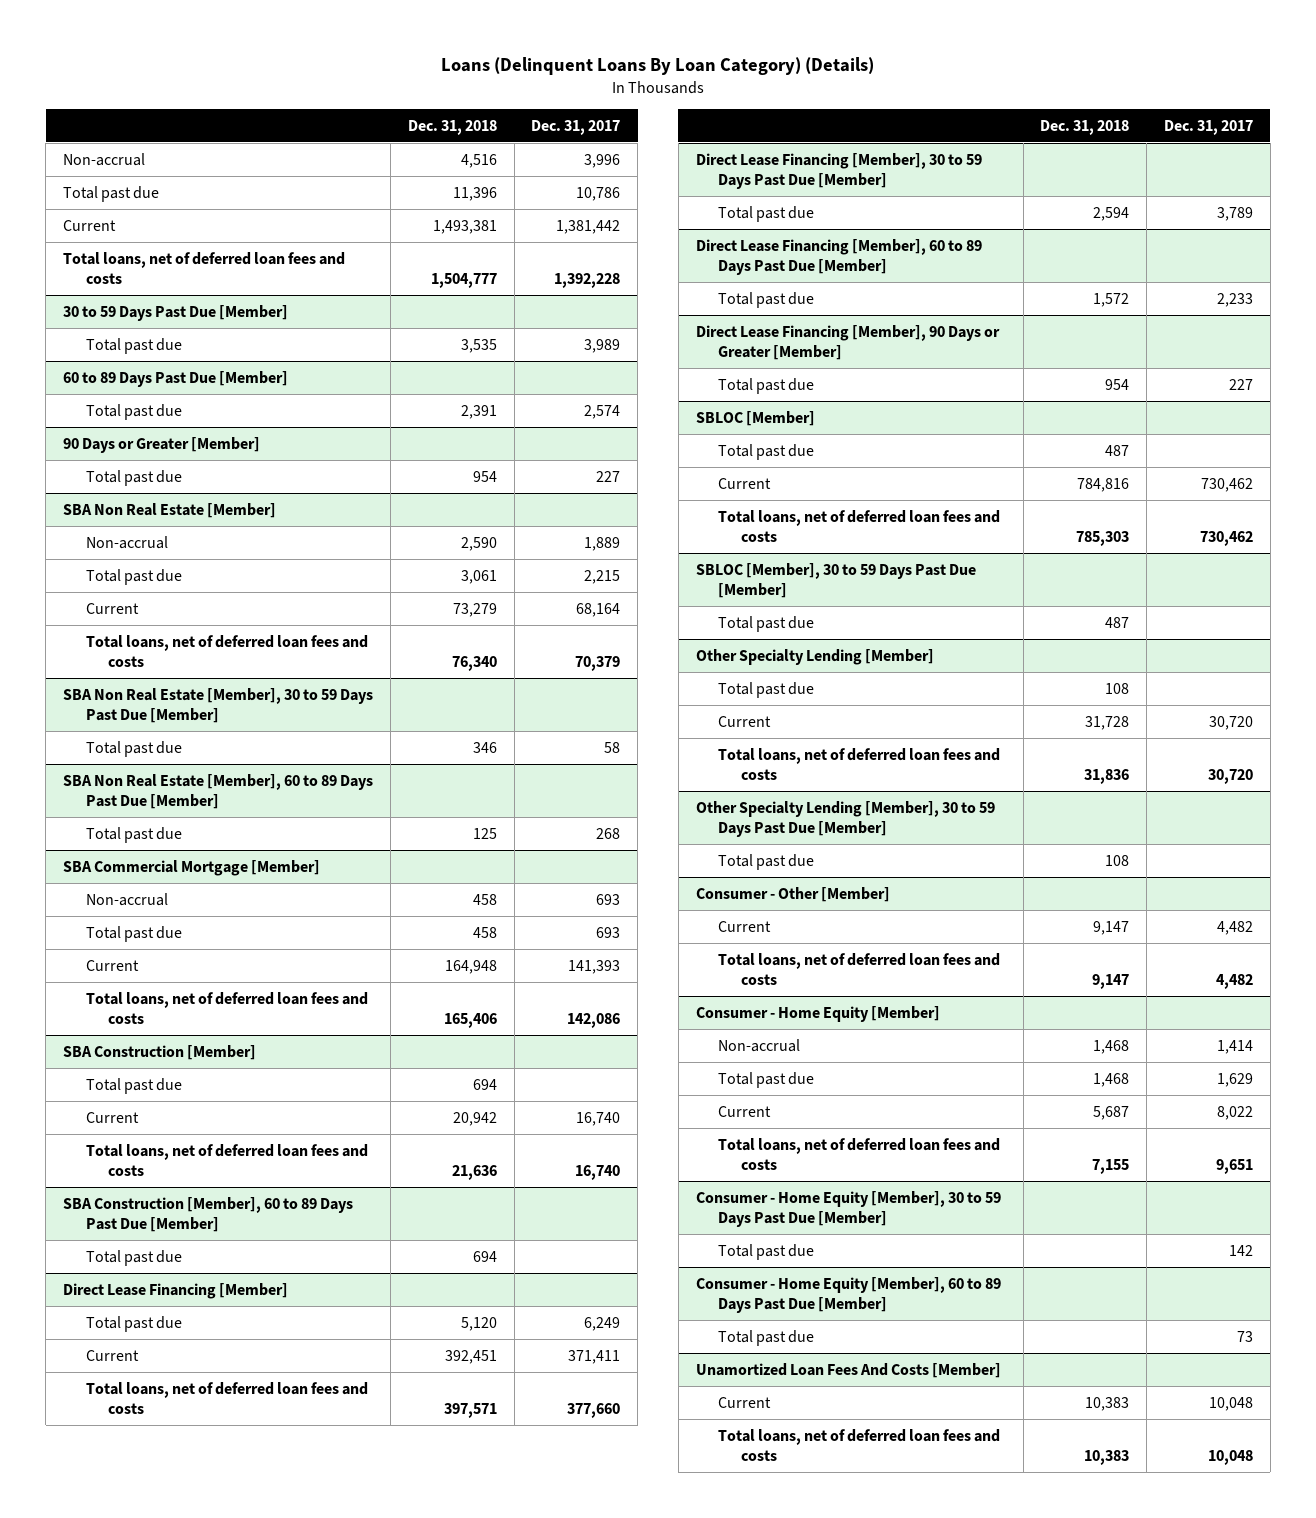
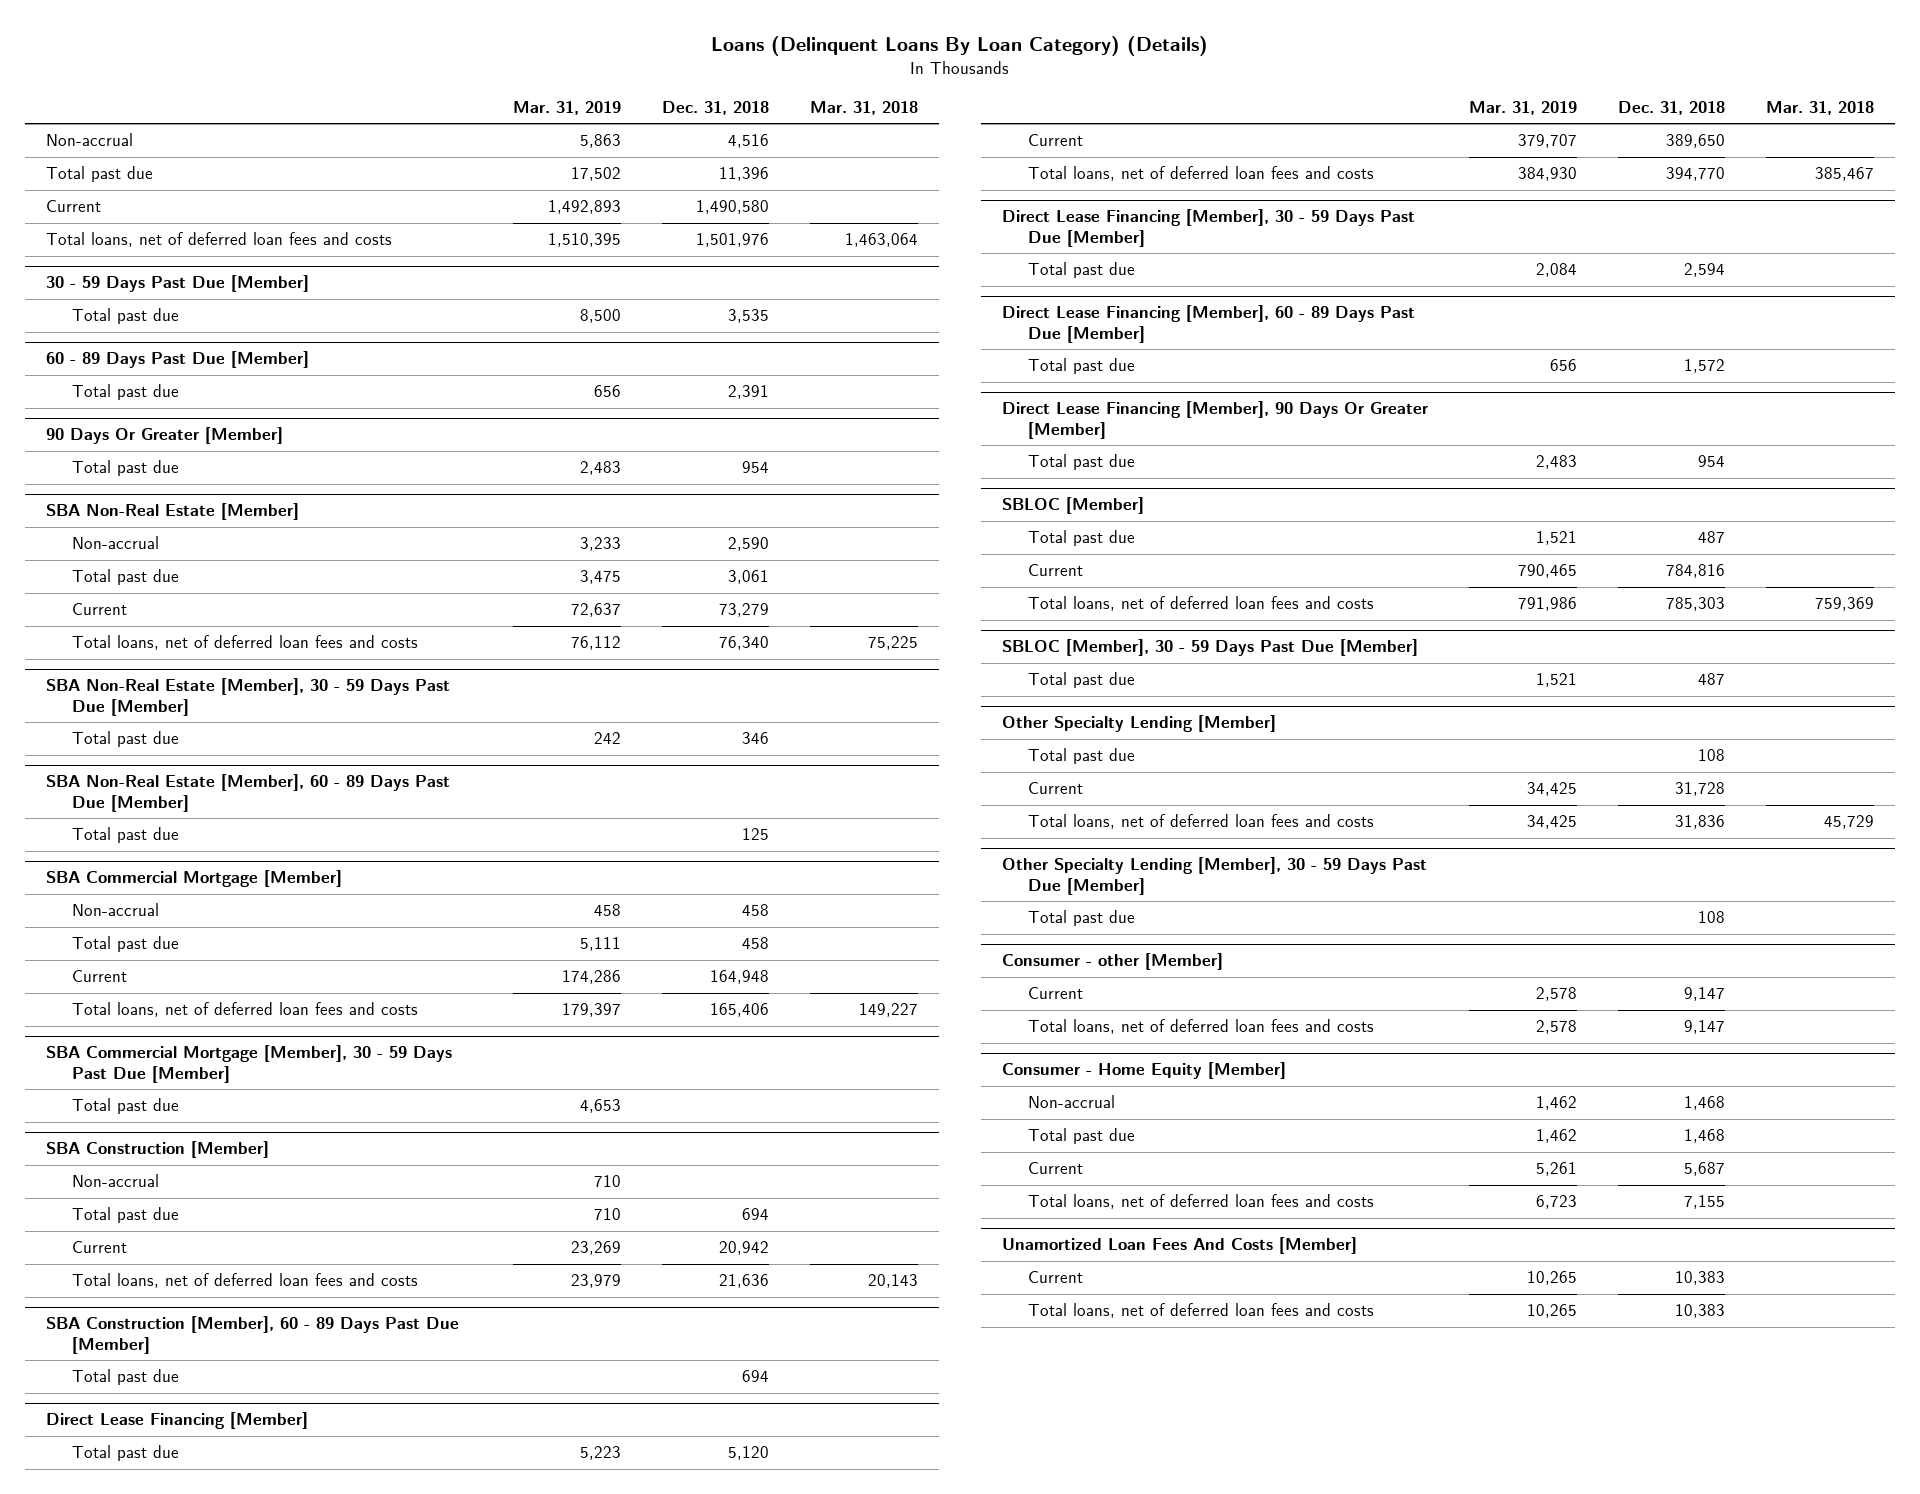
[531,119,621,135] Dec. 31, 2017 -> none
none -> [512,100,621,115] Mar. 31, 2019
none -> [810,100,919,115] Mar. 31, 2018
[432,219,497,234] 1,493,381 -> [696,200,770,215] 1,490,580
[430,273,497,289] 1,504,777 -> [696,233,770,248] 1,501,976
[63,304,289,321] 30 to 59 Days Past Due [Member] -> [45,275,309,293] 30 - 59 Days Past Due [Member]
[63,370,289,387] 60 to 89 Days Past Due [Member] -> [45,351,309,369] 60 - 89 Days Past Due [Member]
[63,436,261,453] 90 Days or Greater [Member] -> [45,427,283,445] 90 Days Or Greater [Member]
[63,502,277,518] SBA Non Real Estate [Member] -> [45,503,299,521] SBA Non-Real Estate [Member]
[63,687,374,724] SBA Non Real Estate [Member], 30 to 59 Days Past Due [Member] -> [45,678,450,716] SBA Non-Real Estate [Member], 30 - 59 Days Past Due [Member]
[63,773,374,810] SBA Non Real Estate [Member], 60 to 89 Days Past Due [Member] -> [45,774,450,812] SBA Non-Real Estate [Member], 60 - 89 Days Past Due [Member]
none -> [45,1045,452,1083] SBA Commercial Mortgage [Member], 30 - 59 Days Past Due [Member]
none -> [71,1098,179,1115] Total past due
none -> [71,1174,159,1188] Non-accrual
[63,1196,354,1233] SBA Construction [Member], 60 to 89 Days Past Due [Member] -> [45,1316,459,1354] SBA Construction [Member], 60 - 89 Days Past Due [Member]
[444,1349,497,1364] 392,451 -> [1666,134,1726,149] 389,650
[443,1403,497,1419] 397,571 -> [1666,167,1726,182] 394,770
[695,152,982,190] Direct Lease Financing [Member], 30 to 59 Days Past Due [Member] -> [1001,209,1415,247] Direct Lease Financing [Member], 30 - 59 Days Past Due [Member]
[695,238,982,276] Direct Lease Financing [Member], 60 to 89 Days Past Due [Member] -> [1001,305,1415,343] Direct Lease Financing [Member], 60 - 89 Days Past Due [Member]
[695,324,1000,361] Direct Lease Financing [Member], 90 Days or Greater [Member] -> [1001,401,1429,439] Direct Lease Financing [Member], 90 Days Or Greater [Member]
[695,562,976,599] SBLOC [Member], 30 to 59 Days Past Due [Member] -> [1001,639,1418,657] SBLOC [Member], 30 - 59 Days Past Due [Member]
[695,800,995,838] Other Specialty Lending [Member], 30 to 59 Days Past Due [Member] -> [1001,857,1427,895] Other Specialty Lending [Member], 30 - 59 Days Past Due [Member]
[695,886,890,902] Consumer - Other [Member] -> [1001,953,1223,971] Consumer - other [Member]
[695,1190,1001,1228] Consumer - Home Equity [Member], 30 to 59 Days Past Due [Member] -> none
[718,1243,815,1260] Total past due -> none
[695,1276,1001,1314] Consumer - Home Equity [Member], 60 to 89 Days Past Due [Member] -> none
[718,1329,815,1346] Total past due -> none

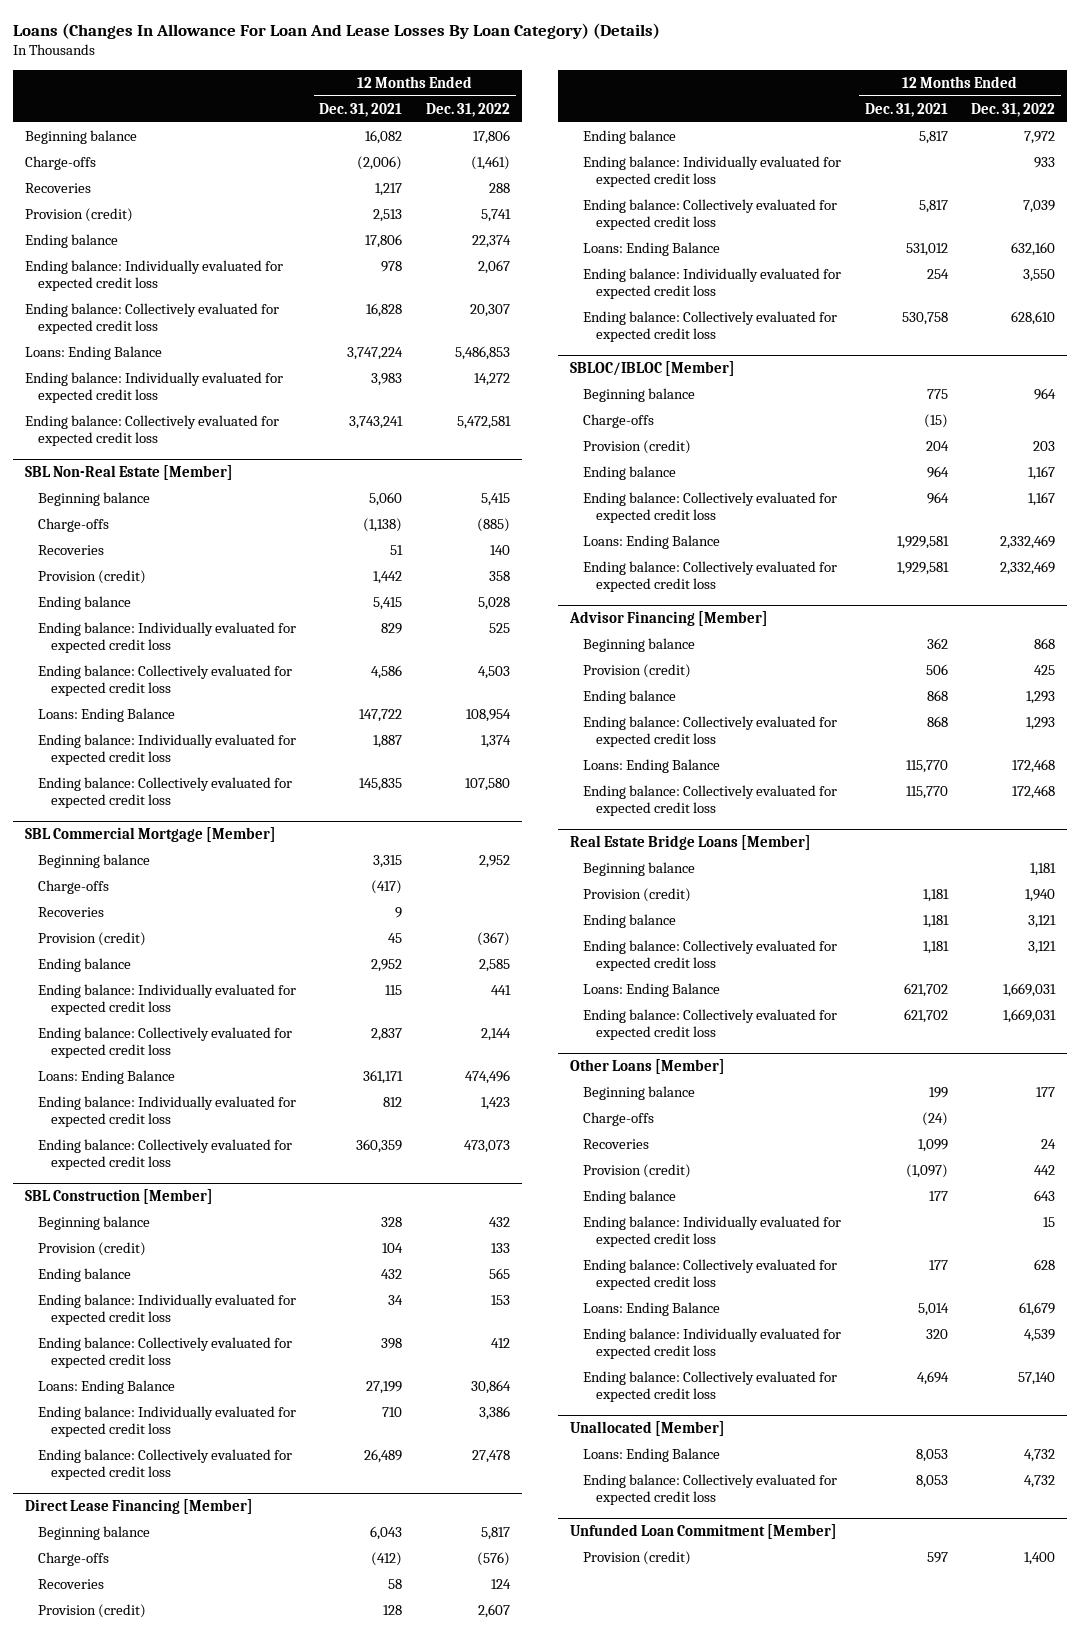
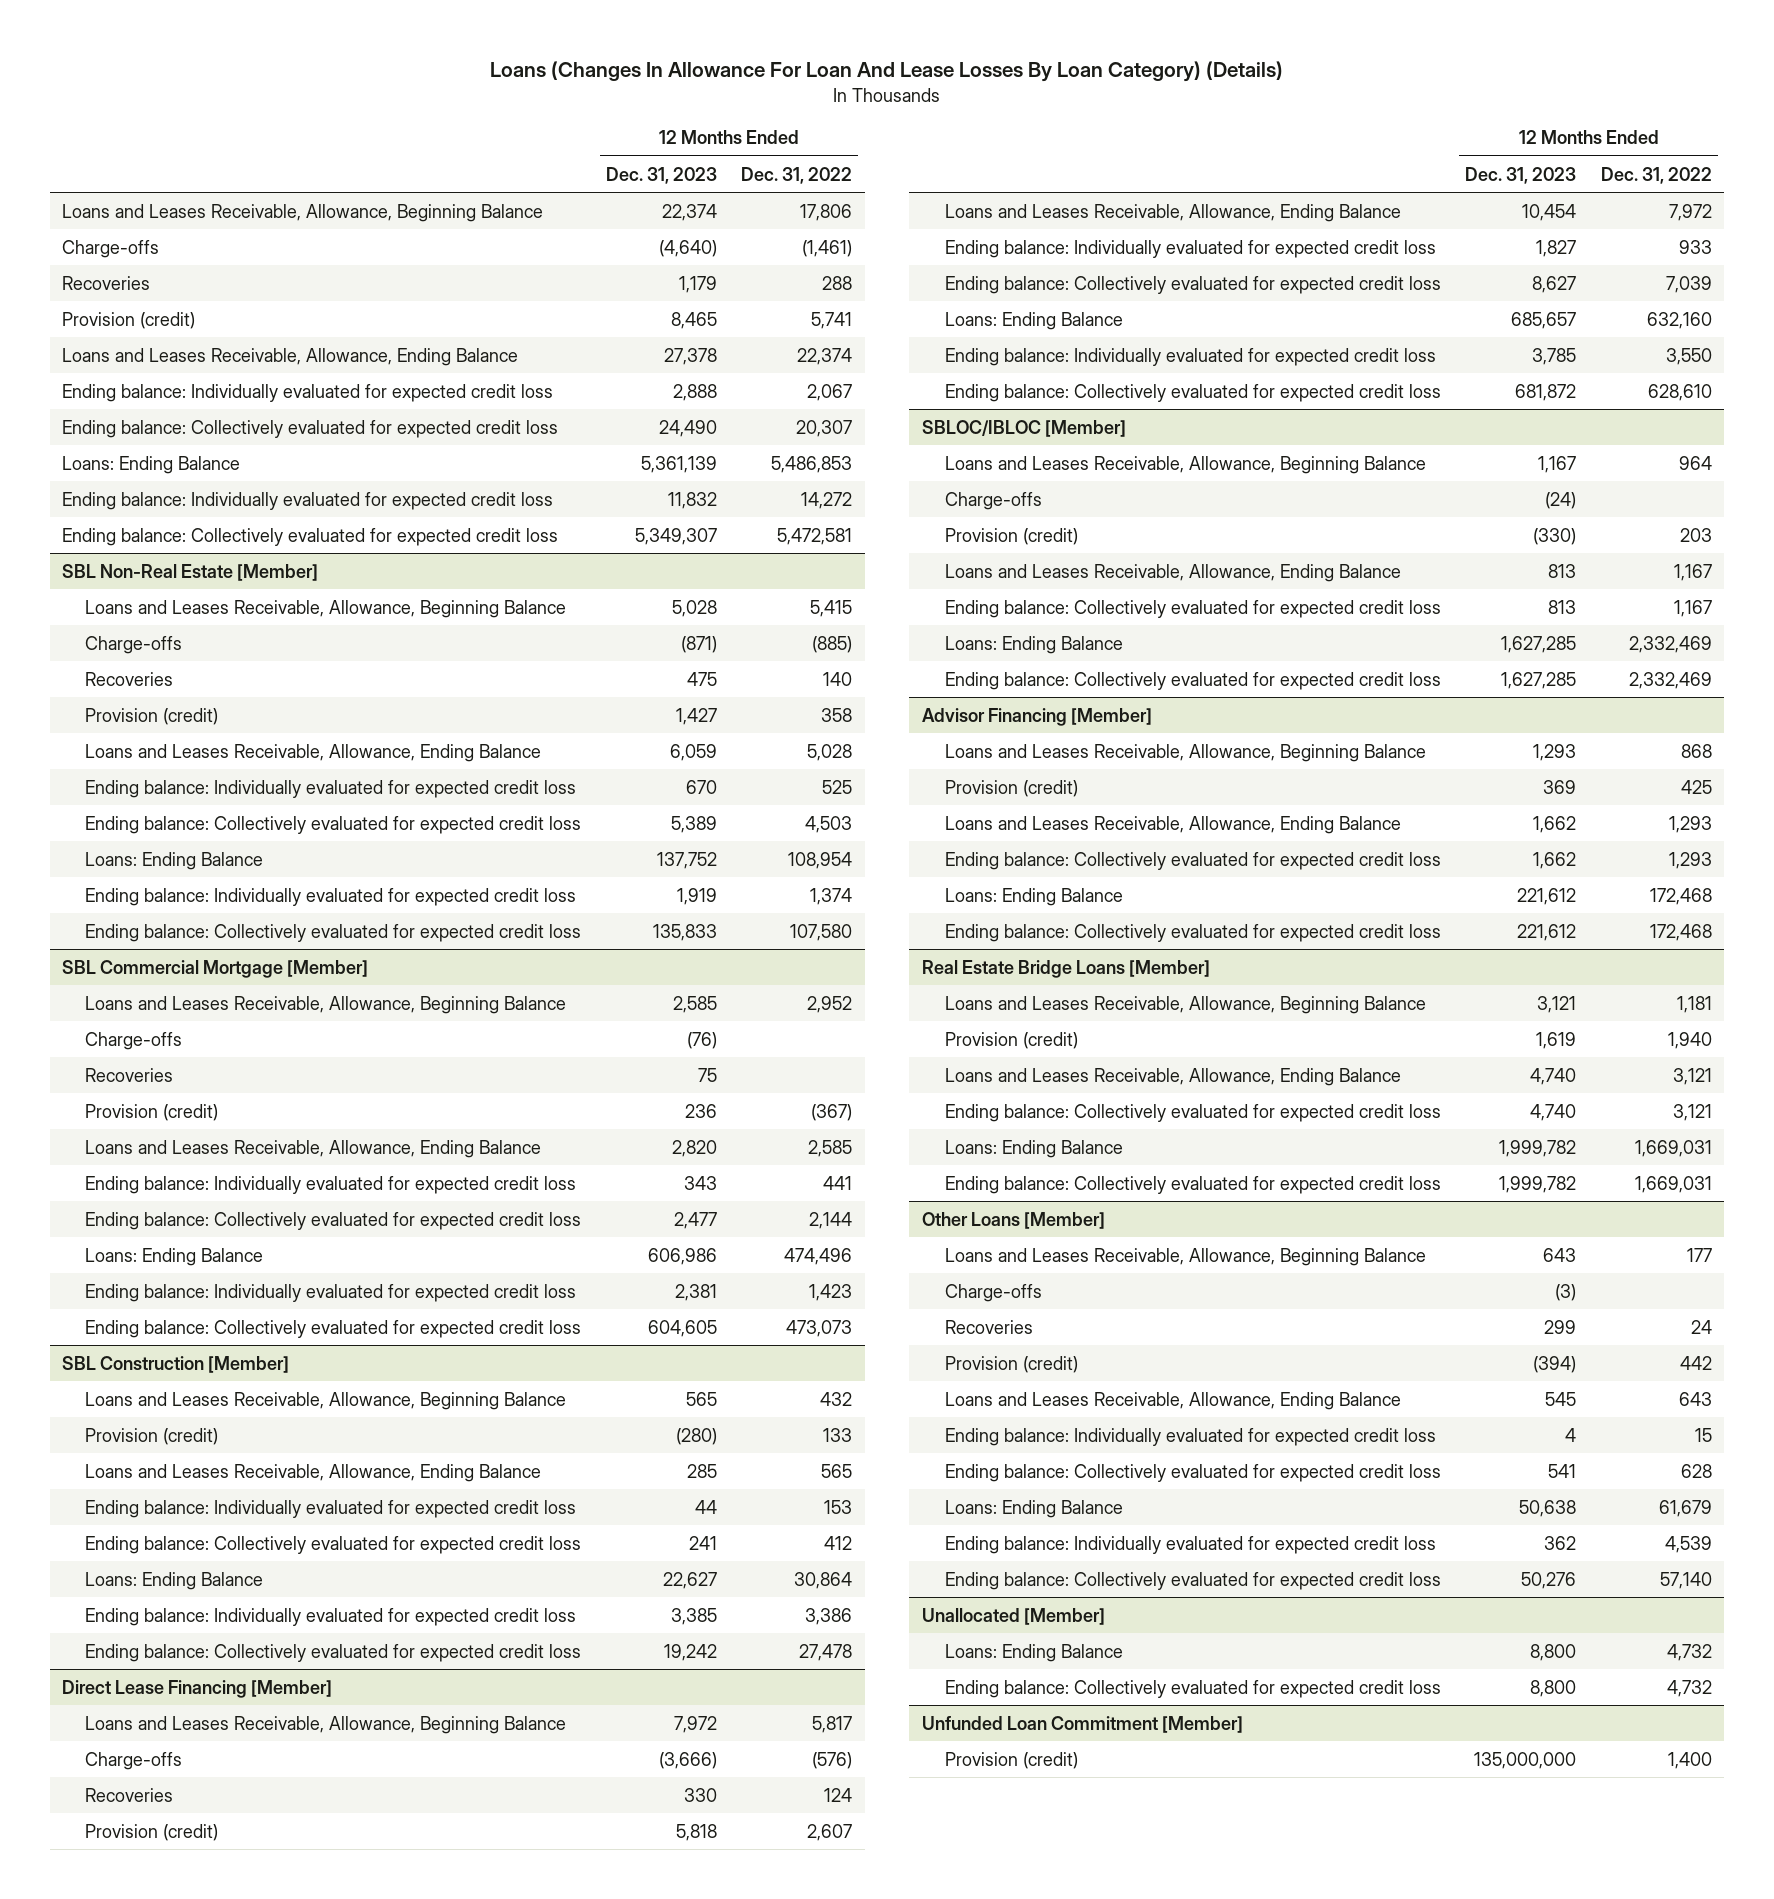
[319,102,403,117] Dec. 31, 2021 -> none
none -> [605,166,717,184] Dec. 31, 2023
[24,129,137,144] Beginning balance -> [61,203,543,222] Loans and Leases Receivable, Allowance, Beginning Balance
[24,233,118,248] Ending balance -> [61,347,518,366] Loans and Leases Receivable, Allowance, Ending Balance
[37,491,150,506] Beginning balance -> [85,599,567,618] Loans and Leases Receivable, Allowance, Beginning Balance
[37,595,131,610] Ending balance -> [85,743,542,762] Loans and Leases Receivable, Allowance, Ending Balance
[37,853,150,868] Beginning balance -> [85,995,567,1014] Loans and Leases Receivable, Allowance, Beginning Balance
[37,957,131,972] Ending balance -> [85,1139,542,1158] Loans and Leases Receivable, Allowance, Ending Balance
[37,1215,150,1230] Beginning balance -> [85,1391,567,1410] Loans and Leases Receivable, Allowance, Beginning Balance
[37,1267,131,1282] Ending balance -> [85,1463,542,1482] Loans and Leases Receivable, Allowance, Ending Balance
[37,1525,150,1540] Beginning balance -> [85,1715,567,1734] Loans and Leases Receivable, Allowance, Beginning Balance
[583,129,677,144] Ending balance -> [944,203,1401,222] Loans and Leases Receivable, Allowance, Ending Balance
[583,387,696,402] Beginning balance -> [944,455,1426,474] Loans and Leases Receivable, Allowance, Beginning Balance
[583,465,677,480] Ending balance -> [944,563,1401,582] Loans and Leases Receivable, Allowance, Ending Balance
[583,637,696,652] Beginning balance -> [944,743,1426,762] Loans and Leases Receivable, Allowance, Beginning Balance
[583,689,677,704] Ending balance -> [944,815,1401,834] Loans and Leases Receivable, Allowance, Ending Balance
[583,861,696,876] Beginning balance -> [944,995,1426,1014] Loans and Leases Receivable, Allowance, Beginning Balance
[583,913,677,928] Ending balance -> [944,1067,1401,1086] Loans and Leases Receivable, Allowance, Ending Balance
[583,1085,696,1100] Beginning balance -> [944,1247,1426,1266] Loans and Leases Receivable, Allowance, Beginning Balance
[583,1189,677,1204] Ending balance -> [944,1391,1401,1410] Loans and Leases Receivable, Allowance, Ending Balance

